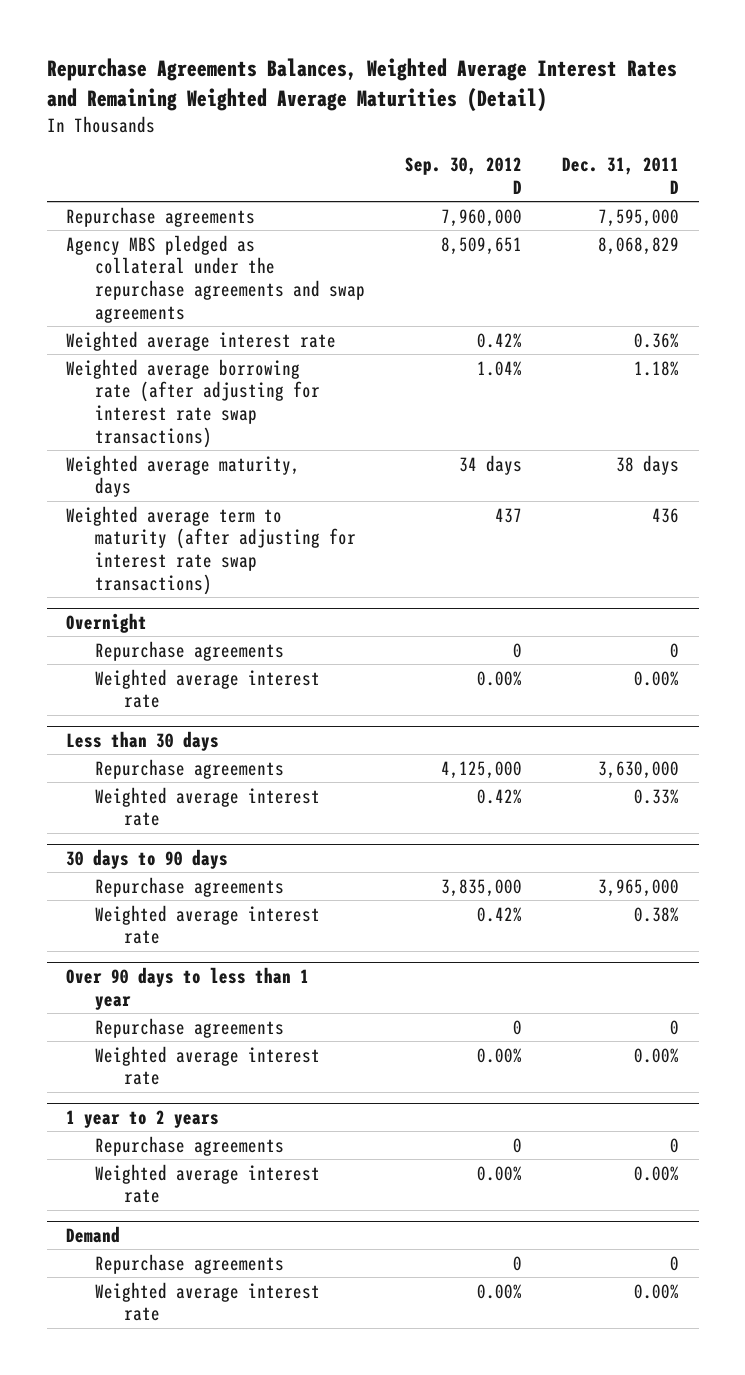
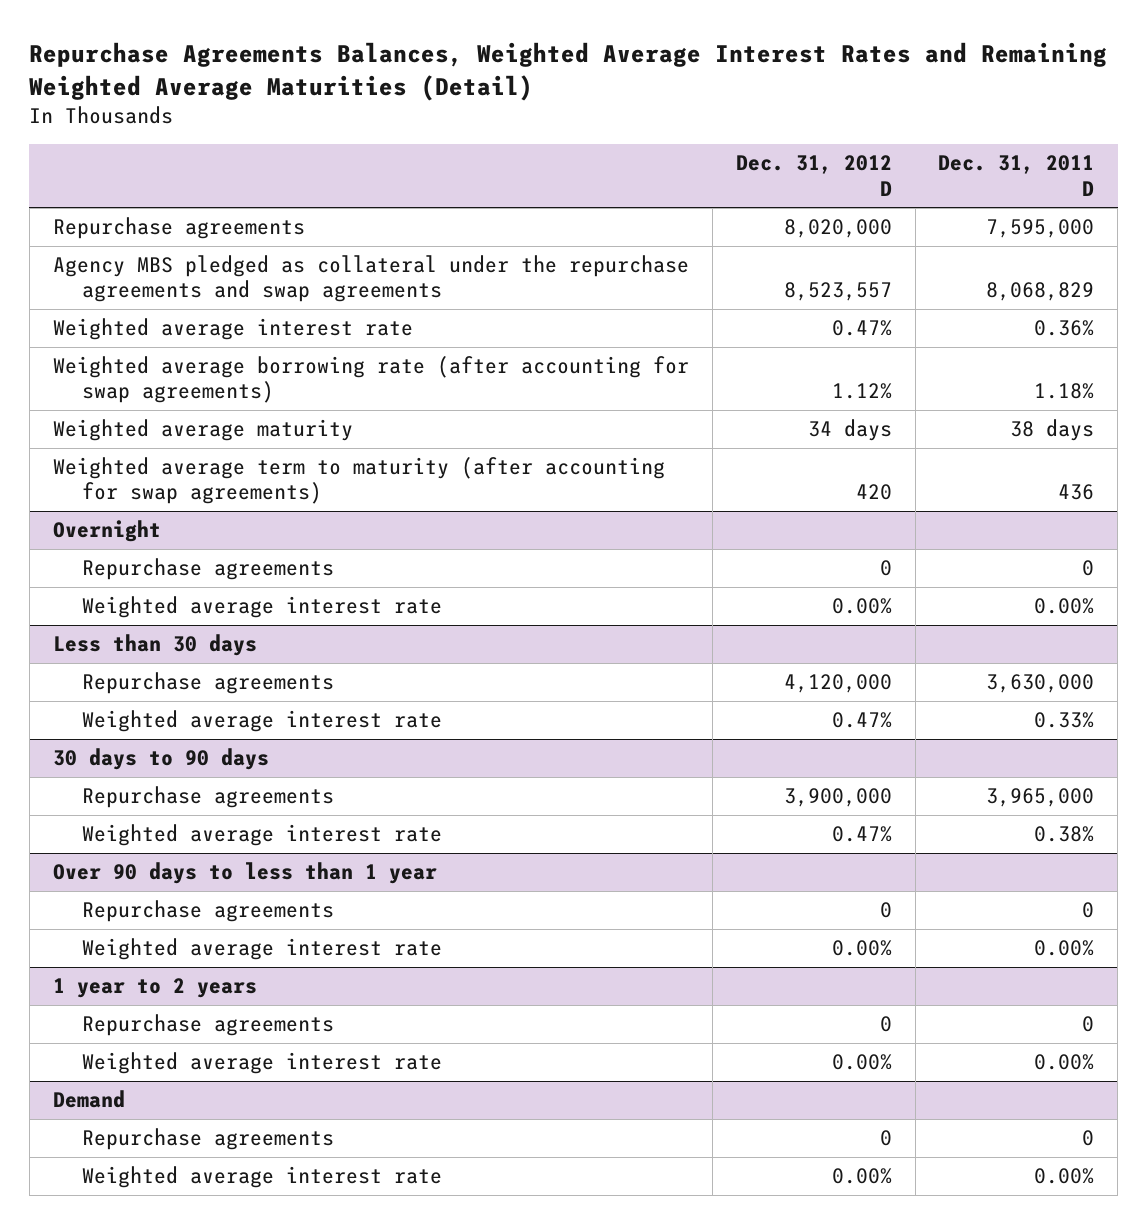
[405,157,523,194] Sep. 30, 2012 D -> none
none -> [735,155,892,196] Dec. 31, 2012 D
[66,358,321,448] Weighted average borrowing rate (after adjusting for interest rate swap transactions) -> [52,356,689,404] Weighted average borrowing rate (after accounting for swap agreements)
[66,454,301,498] Weighted average maturity, days -> [52,419,353,442] Weighted average maturity
[66,505,357,595] Weighted average term to maturity (after adjusting for interest rate swap transactions) -> [52,457,665,505] Weighted average term to maturity (after accounting for swap agreements)

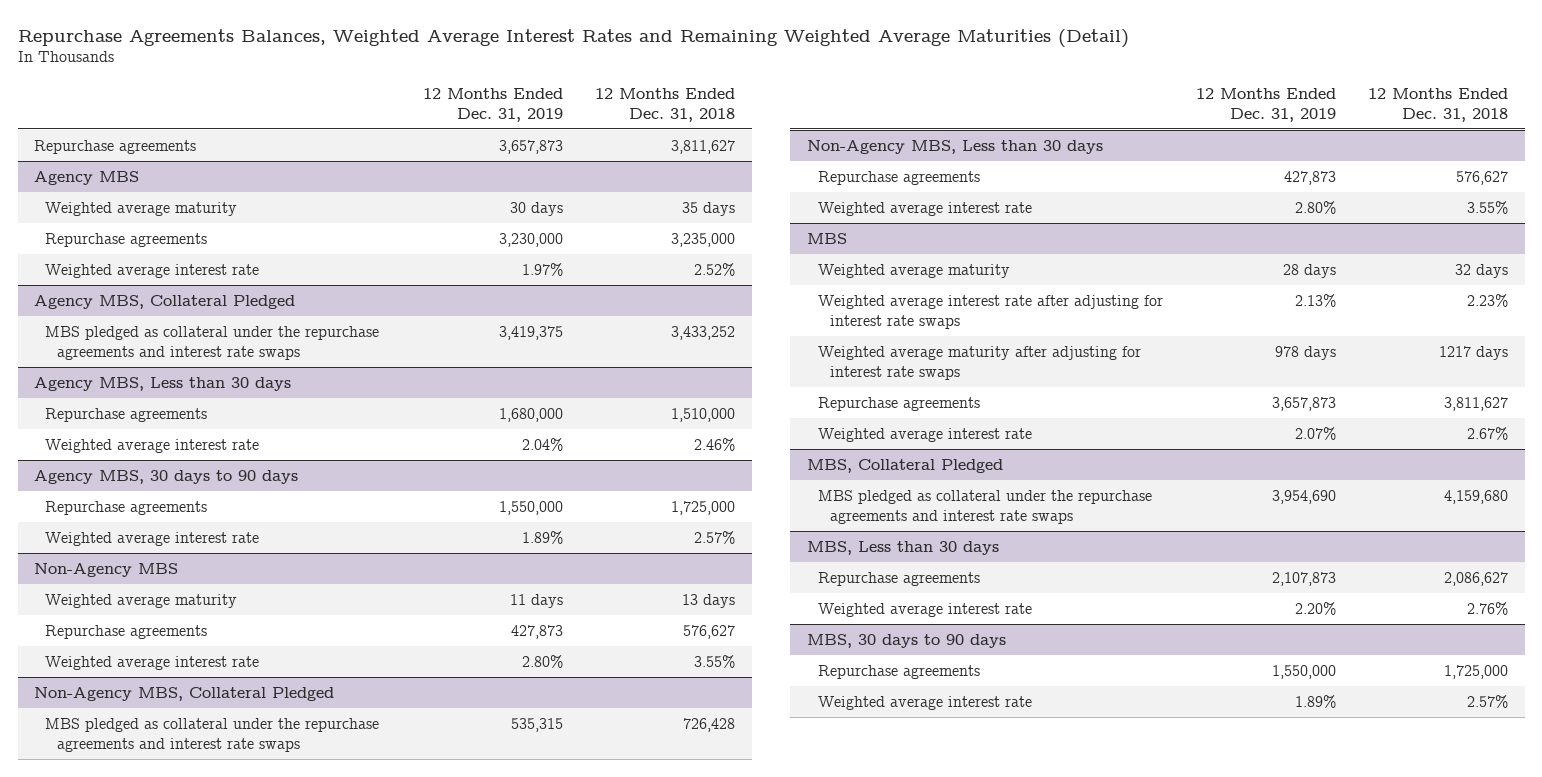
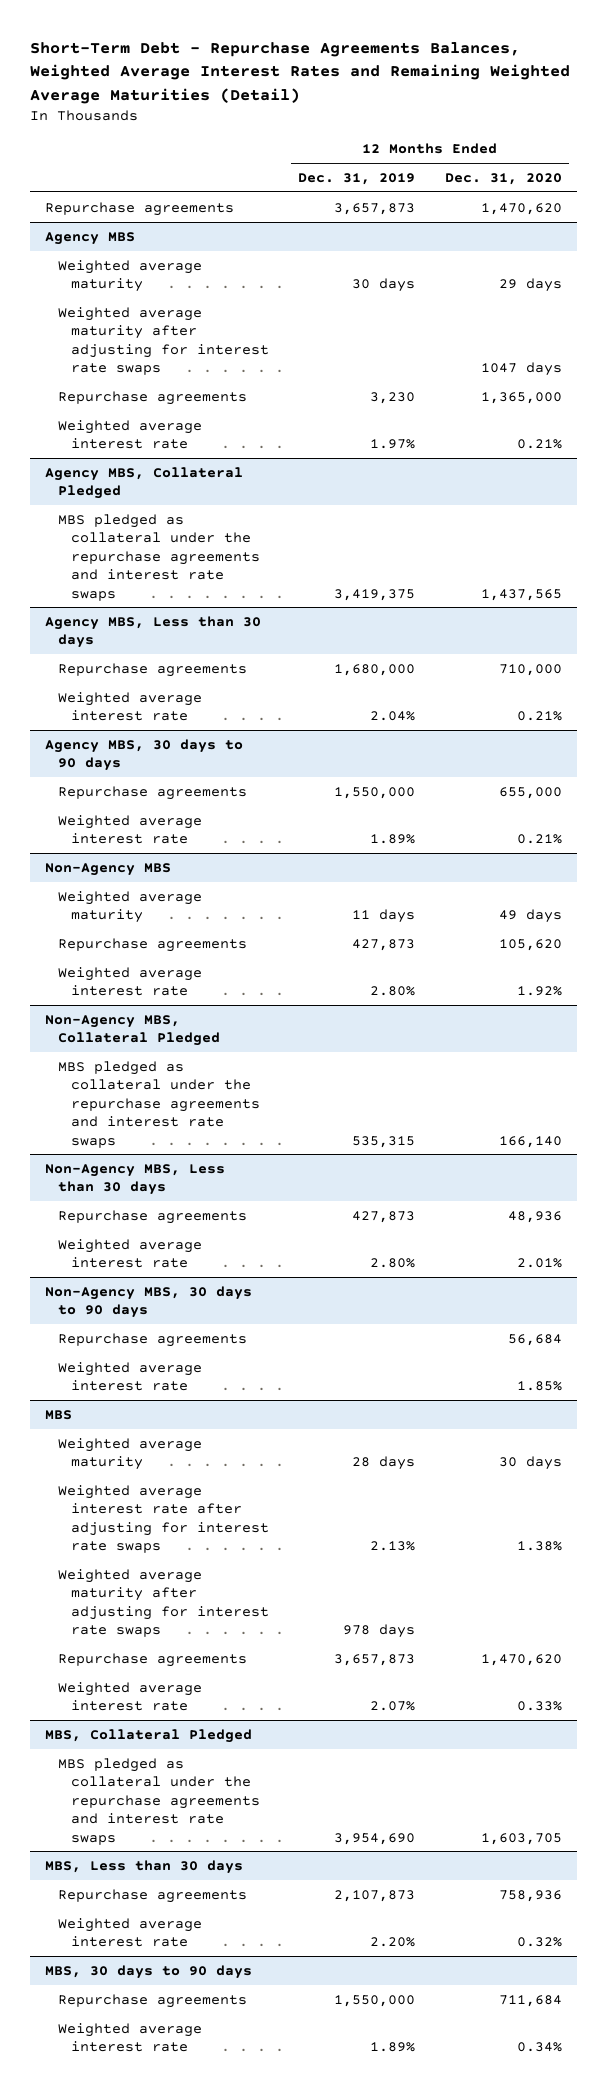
[17,28,1129,48] Repurchase Agreements Balances, Weighted Average Interest Rates and Remaining Weighted Average Maturities (Detail) -> [30,42,571,104] Short-Term Debt - Repurchase Agreements Balances, Weighted Average Interest Rates and Remaining Weighted Average Maturities (Detail)
[595,87,736,122] 12 Months Ended Dec. 31, 2018 -> none
none -> [444,172,562,185] Dec. 31, 2020
none -> [57,306,269,376] Weighted average maturity after adjusting for interest rate swaps
[498,232,563,247] 3,230,000 -> [370,391,416,404] 3,230
none -> [45,1285,253,1319] Non-Agency MBS, 30 days to 90 days
none -> [57,1332,247,1347] Repurchase agreements
none -> [57,1361,202,1392] Weighted average interest rate

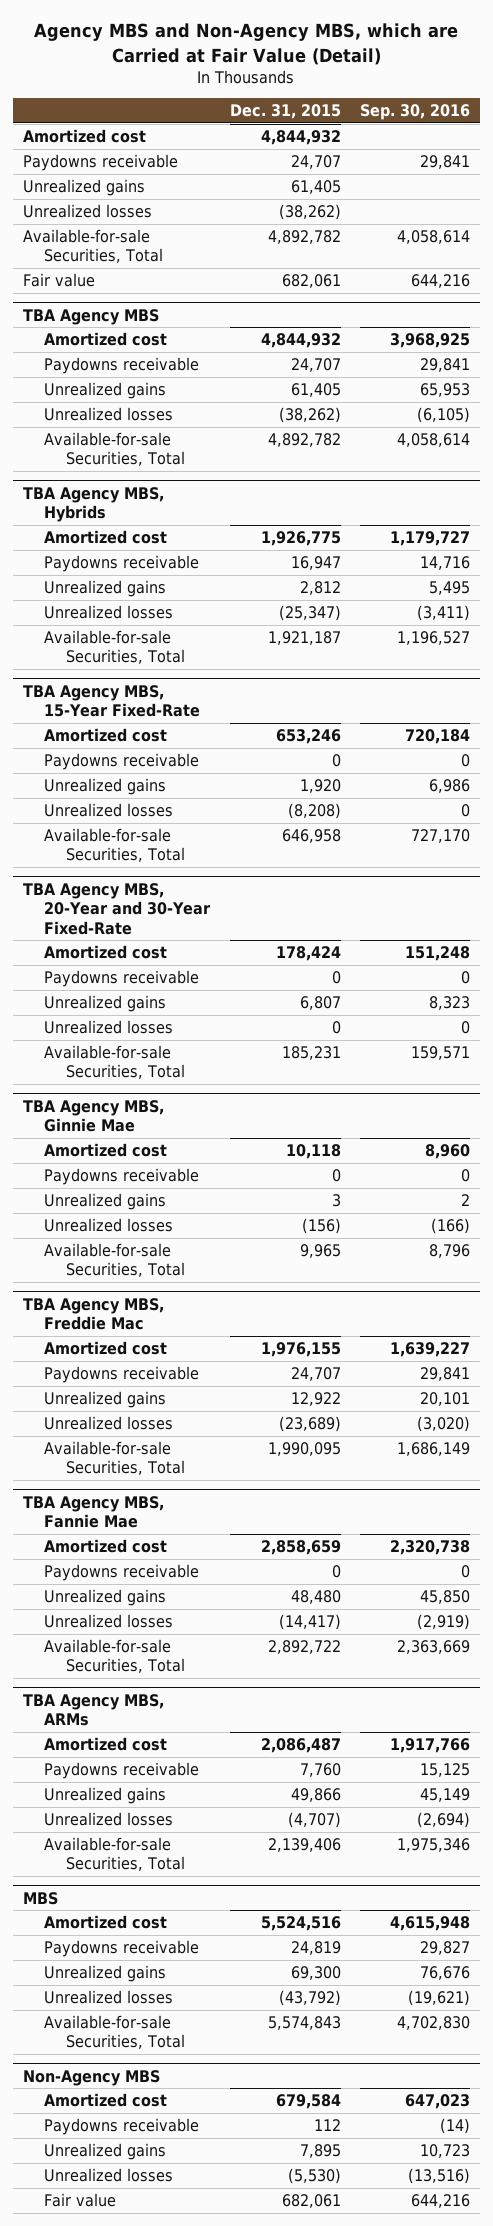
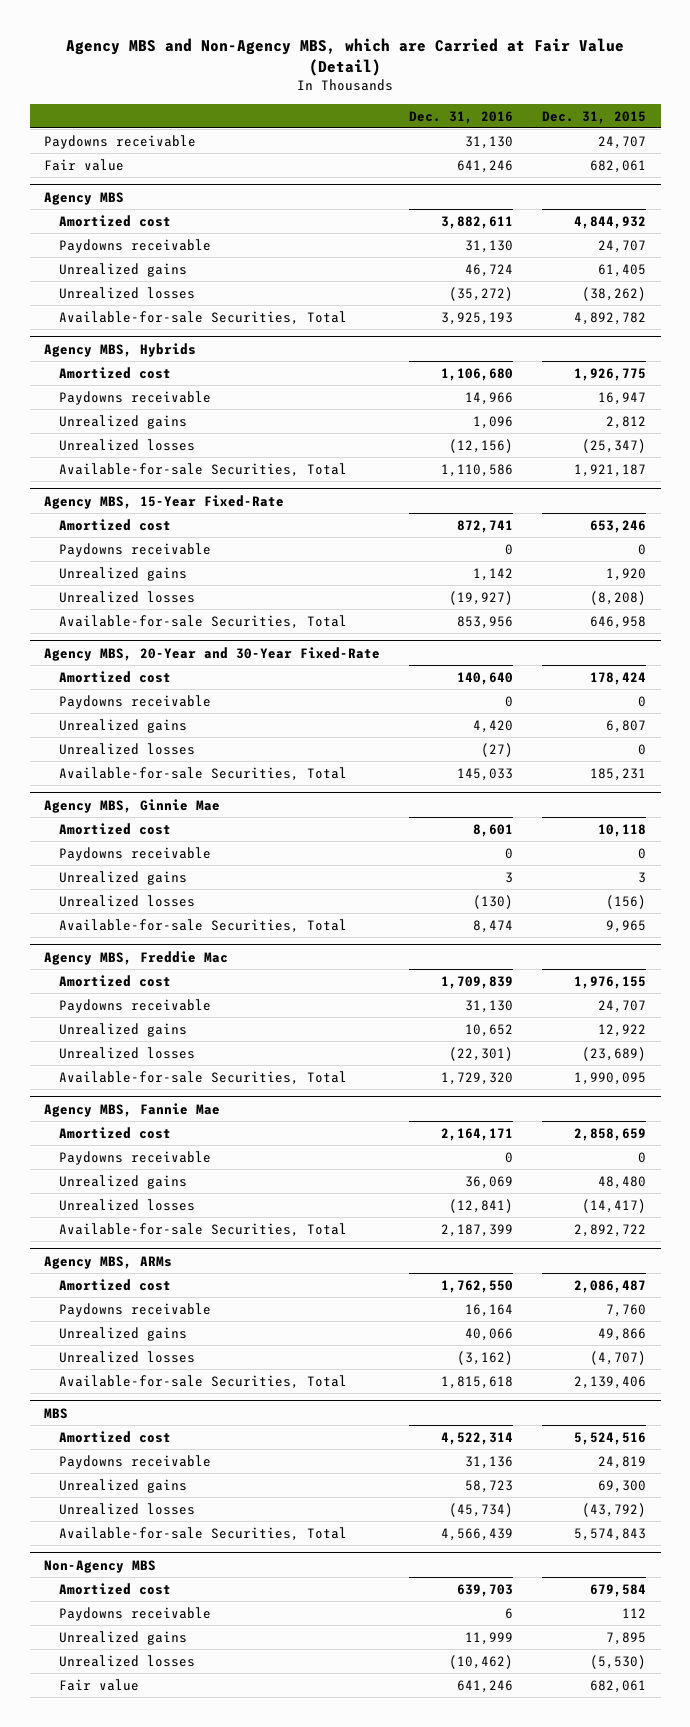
[360,104,471,121] Sep. 30, 2016 -> none
none -> [409,110,514,124] Dec. 31, 2016
[22,129,146,144] Amortized cost -> none
[22,179,145,197] Unrealized gains -> none
[22,204,152,219] Unrealized losses -> none
[22,229,164,264] Available-for-sale Securities, Total -> none
[22,308,159,325] TBA Agency MBS -> [44,191,125,205] Agency MBS
[22,486,164,523] TBA Agency MBS, Hybrids -> [44,342,197,357] Agency MBS, Hybrids
[22,684,201,718] TBA Agency MBS, 15-Year Fixed-Rate -> [44,494,285,509] Agency MBS, 15-Year Fixed-Rate
[22,882,212,935] TBA Agency MBS, 20-Year and 30-Year Fixed-Rate -> [44,646,381,661] Agency MBS, 20-Year and 30-Year Fixed-Rate
[22,1099,164,1133] TBA Agency MBS, Ginnie Mae -> [44,798,221,813] Agency MBS, Ginnie Mae
[22,1297,164,1331] TBA Agency MBS, Freddie Mac -> [44,950,229,965] Agency MBS, Freddie Mac
[22,1495,164,1529] TBA Agency MBS, Fannie Mae -> [44,1102,221,1117] Agency MBS, Fannie Mae
[22,1693,164,1727] TBA Agency MBS, ARMs -> [44,1255,173,1269] Agency MBS, ARMs

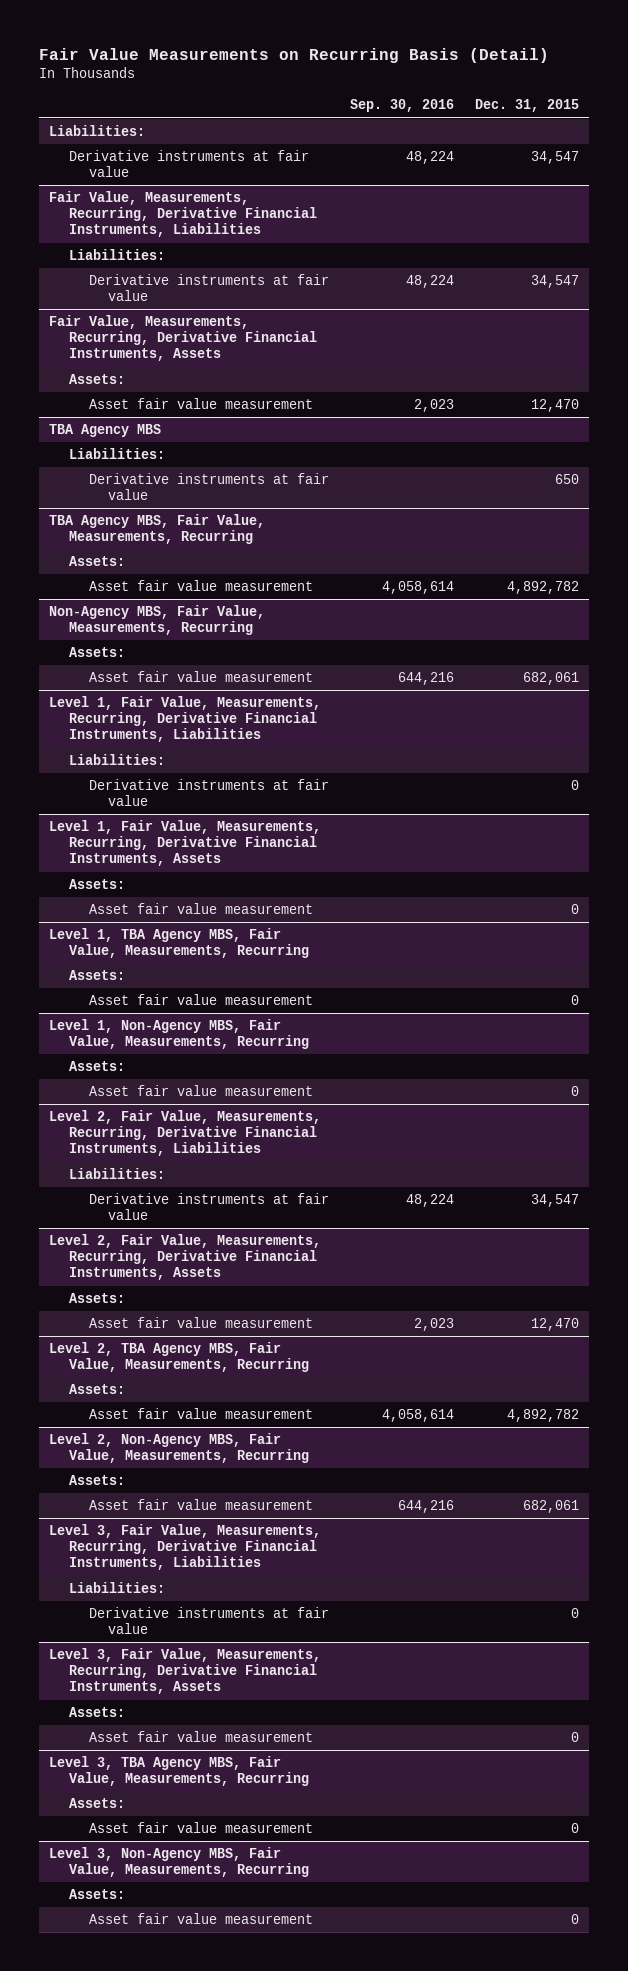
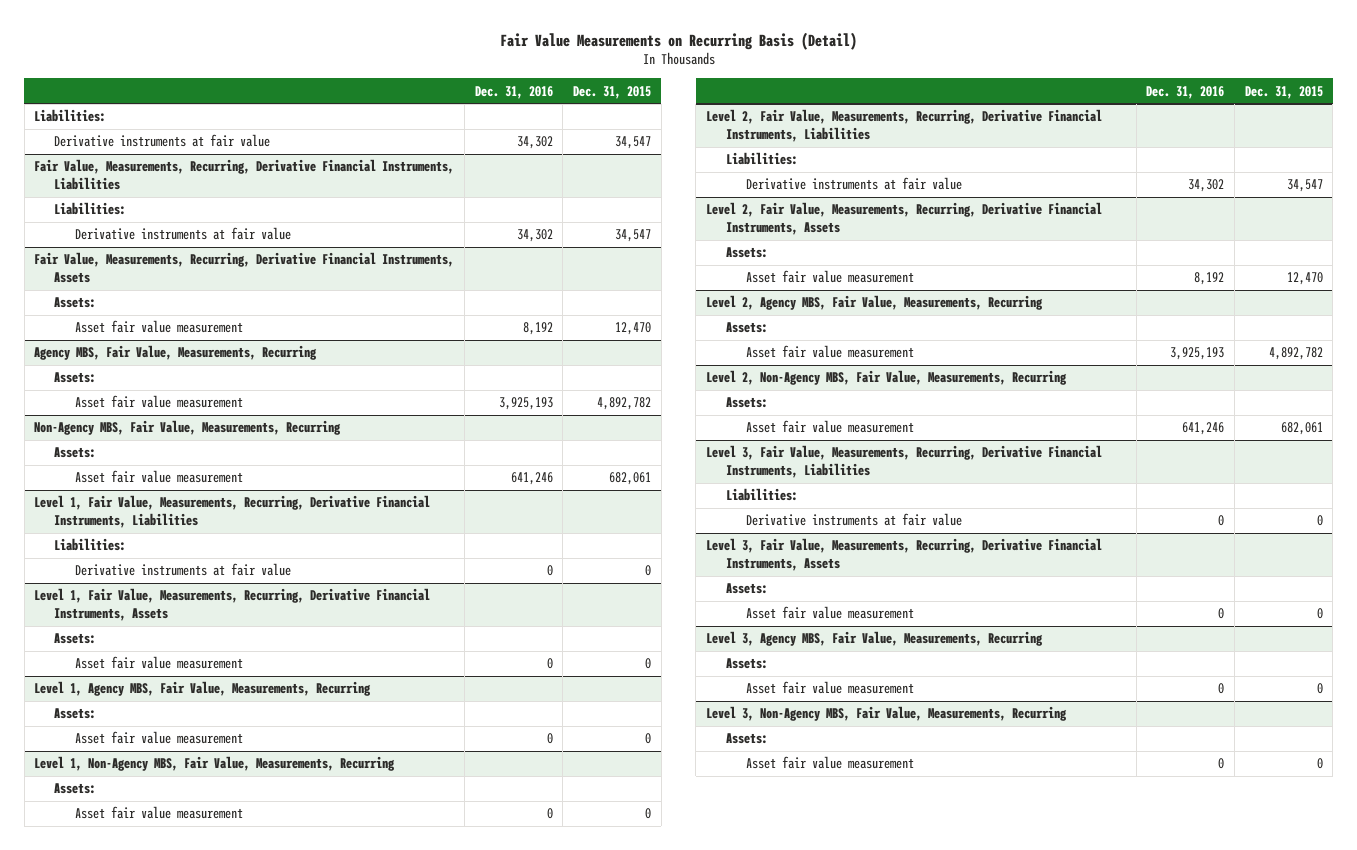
[349,99,454,113] Sep. 30, 2016 -> none
none -> [474,85,553,99] Dec. 31, 2016
[49,424,162,438] TBA Agency MBS -> none
[68,448,165,460] Liabilities: -> none
[88,473,329,501] Derivative instruments at fair value -> none
[49,514,266,545] TBA Agency MBS, Fair Value, Measurements, Recurring -> [34,345,318,361] Agency MBS, Fair Value, Measurements, Recurring
[49,928,309,959] Level 1, TBA Agency MBS, Fair Value, Measurements, Recurring -> [34,681,372,697] Level 1, Agency MBS, Fair Value, Measurements, Recurring
[49,1342,309,1373] Level 2, TBA Agency MBS, Fair Value, Measurements, Recurring -> [706,295,1044,311] Level 2, Agency MBS, Fair Value, Measurements, Recurring
[49,1756,309,1787] Level 3, TBA Agency MBS, Fair Value, Measurements, Recurring -> [706,631,1044,647] Level 3, Agency MBS, Fair Value, Measurements, Recurring

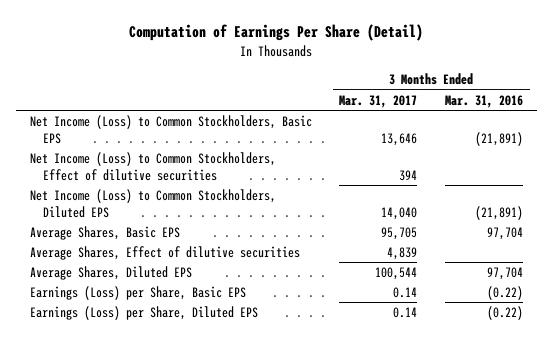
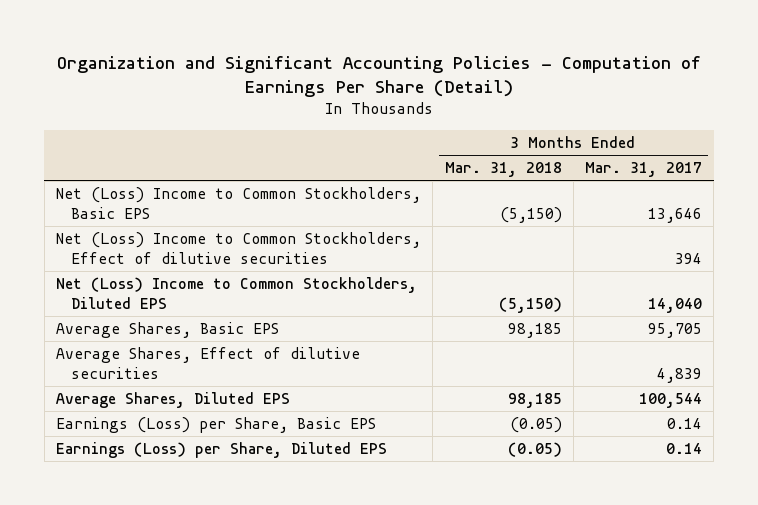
[129,24,424,42] Computation of Earnings Per Share (Detail) -> [57,55,702,97] Organization and Significant Accounting Policies - Computation of Earnings Per Share (Detail)
[444,94,523,108] Mar. 31, 2016 -> none
none -> [444,162,562,178] Mar. 31, 2018
[30,114,313,144] Net Income (Loss) to Common Stockholders, Basic EPS -> [55,187,421,219] Net (Loss) Income to Common Stockholders, Basic EPS
[30,151,277,181] Net Income (Loss) to Common Stockholders, Effect of dilutive securities -> [55,232,421,264] Net (Loss) Income to Common Stockholders, Effect of dilutive securities
[30,188,277,218] Net Income (Loss) to Common Stockholders, Diluted EPS -> [55,277,417,309] Net (Loss) Income to Common Stockholders, Diluted EPS

